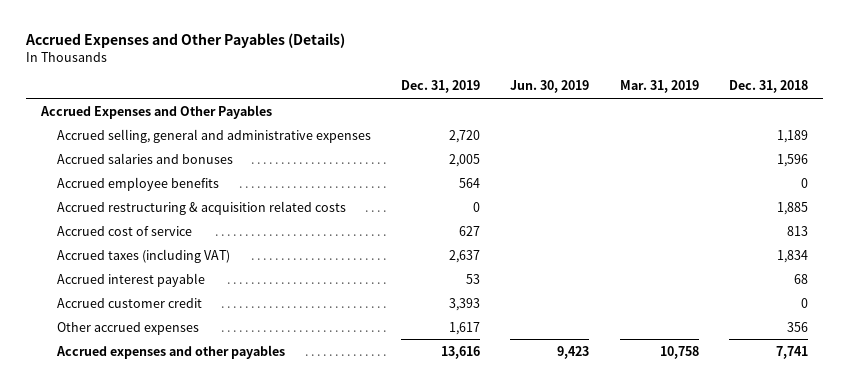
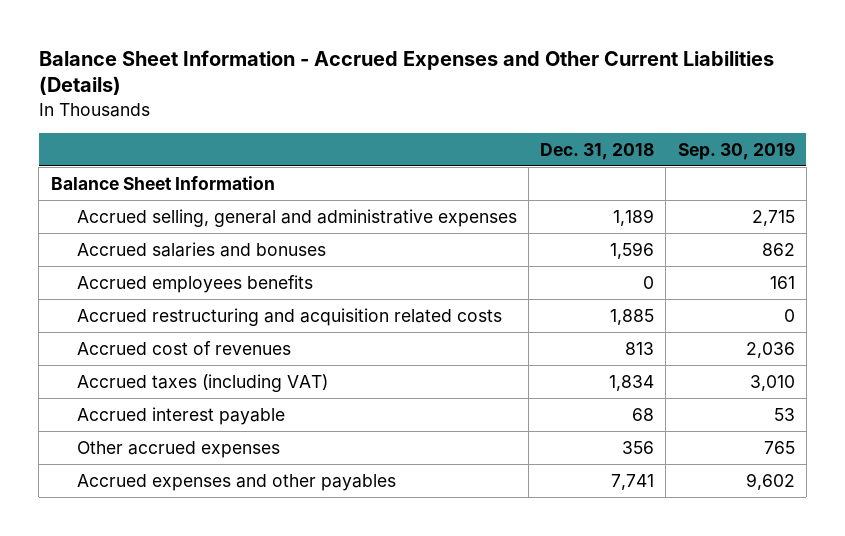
[25,33,346,49] Accrued Expenses and Other Payables (Details) -> [38,49,774,96] Balance Sheet Information - Accrued Expenses and Other Current Liabilities (Details)
[401,80,481,94] Dec. 31, 2019 -> none
[510,80,590,94] Jun. 30, 2019 -> none
[619,80,699,94] Mar. 31, 2019 -> none
none -> [677,141,795,160] Sep. 30, 2019
[40,104,273,119] Accrued Expenses and Other Payables -> none
none -> [50,175,275,190] Balance Sheet Information
[57,176,220,191] Accrued employee benefits -> [76,274,313,293] Accrued employees benefits
[57,200,347,215] Accrued restructuring & acquisition related costs -> [76,307,502,326] Accrued restructuring and acquisition related costs
[57,225,193,236] Accrued cost of service -> [76,340,291,355] Accrued cost of revenues
[57,297,203,308] Accrued customer credit -> none

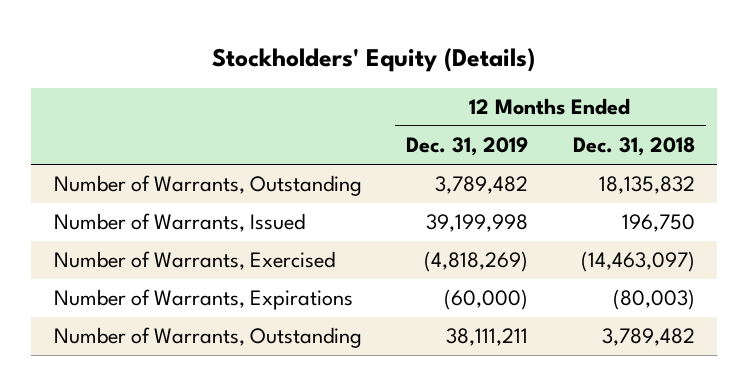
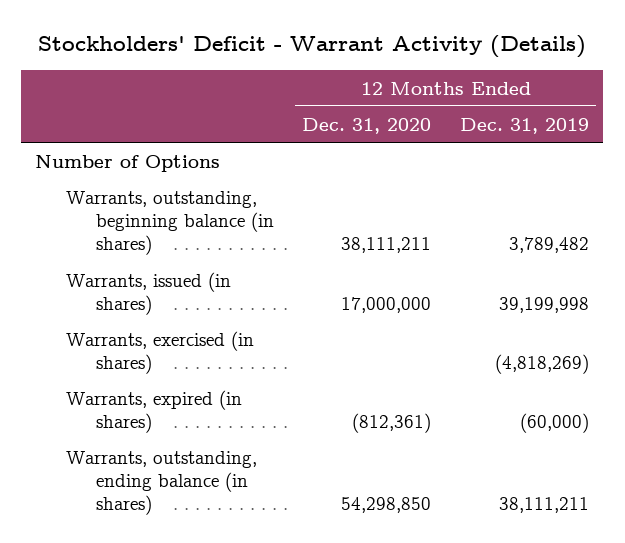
[212,47,536,72] Stockholders' Equity (Details) -> [38,34,587,58] Stockholders' Deficit - Warrant Activity (Details)
[572,137,695,157] Dec. 31, 2018 -> none
none -> [302,117,432,134] Dec. 31, 2020
none -> [35,154,221,172] Number of Options
[53,175,362,197] Number of Warrants, Outstanding -> [65,190,274,256] Warrants, outstanding, beginning balance (in shares)
[53,213,305,233] Number of Warrants, Issued -> [65,271,231,315] Warrants, issued (in shares)
[53,251,335,271] Number of Warrants, Exercised -> [65,330,254,374] Warrants, exercised (in shares)
[53,289,353,311] Number of Warrants, Expirations -> [65,389,242,433] Warrants, expired (in shares)
[53,327,362,349] Number of Warrants, Outstanding -> [65,450,257,516] Warrants, outstanding, ending balance (in shares)

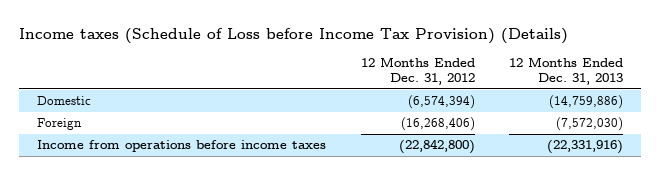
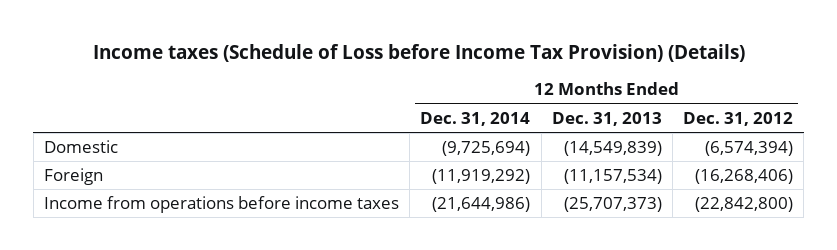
none -> [420,111,531,126] Dec. 31, 2014
[549,95,624,110] (14,759,886) -> [563,141,662,157] (14,549,839)
[556,117,624,132] (7,572,030) -> [563,169,662,185] (11,157,534)
[547,140,624,155] (22,331,916) -> [563,197,662,213] (25,707,373)

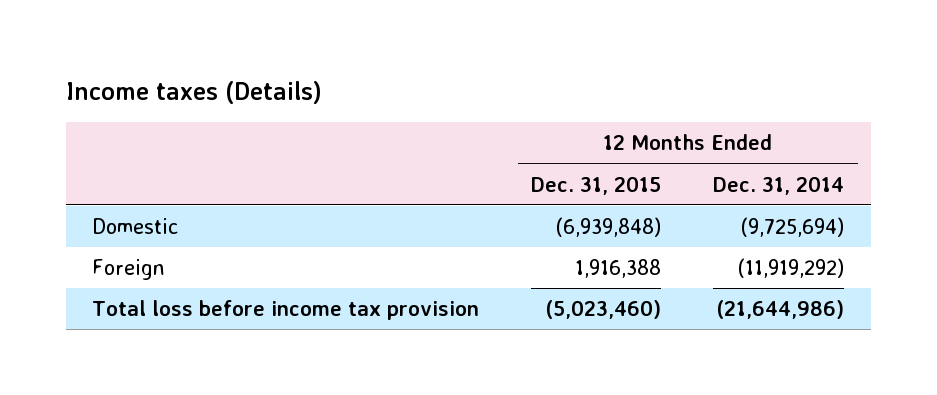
[92,44,745,63] Income taxes (Schedule of Loss before Income Tax Provision) (Details) -> [65,81,322,105] Income taxes (Details)
[551,111,662,126] Dec. 31, 2013 -> none
[683,111,794,126] Dec. 31, 2012 -> none
none -> [531,175,662,195] Dec. 31, 2015
[44,196,400,214] Income from operations before income taxes -> [92,300,480,321] Total loss before income tax provision

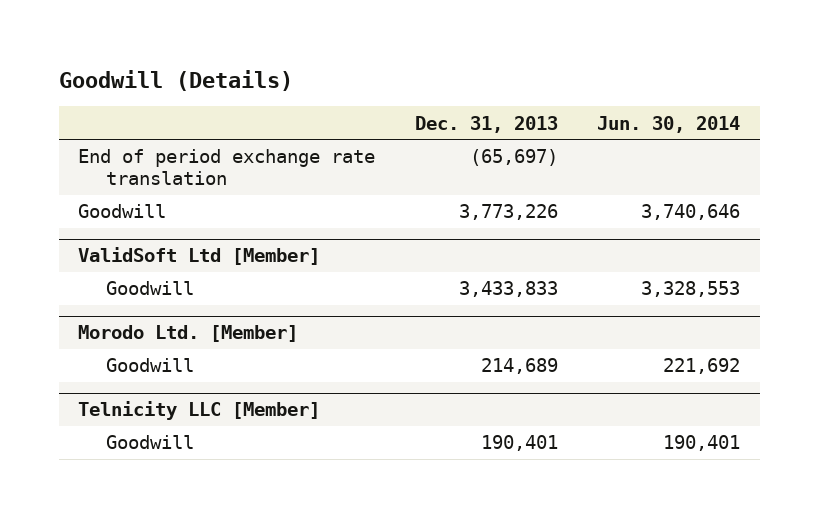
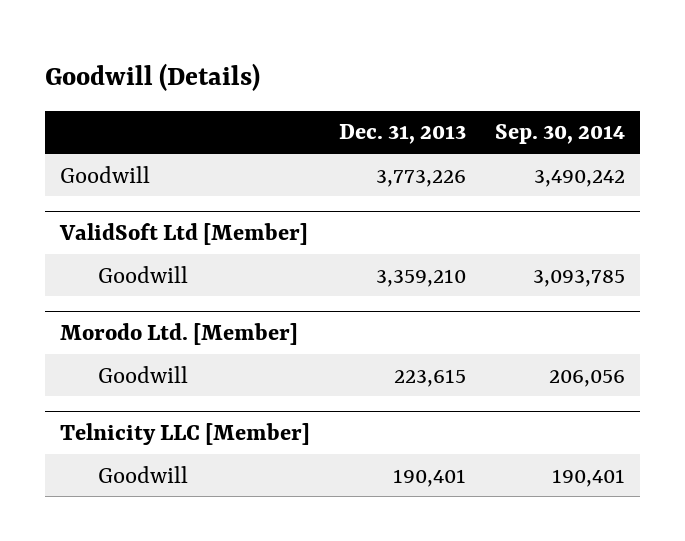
[597,115,741,133] Jun. 30, 2014 -> none
none -> [495,124,626,145] Sep. 30, 2014
[78,149,376,186] End of period exchange rate translation -> none
[458,281,558,298] 3,433,833 -> [375,268,466,287] 3,359,210
[480,358,558,375] 214,689 -> [393,368,466,387] 223,615

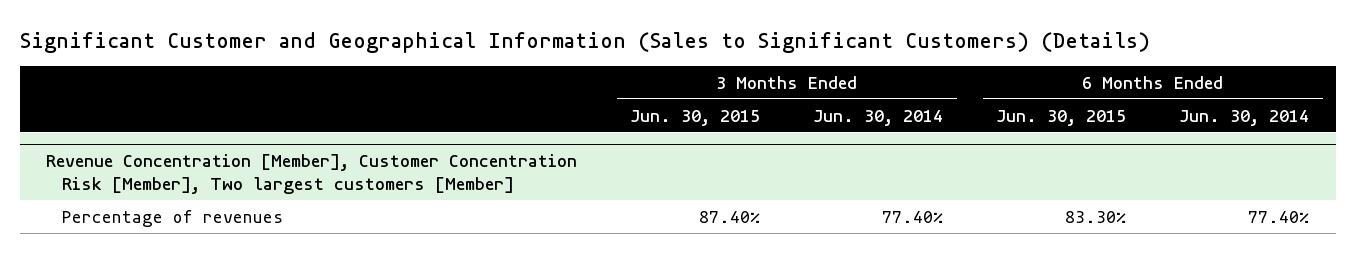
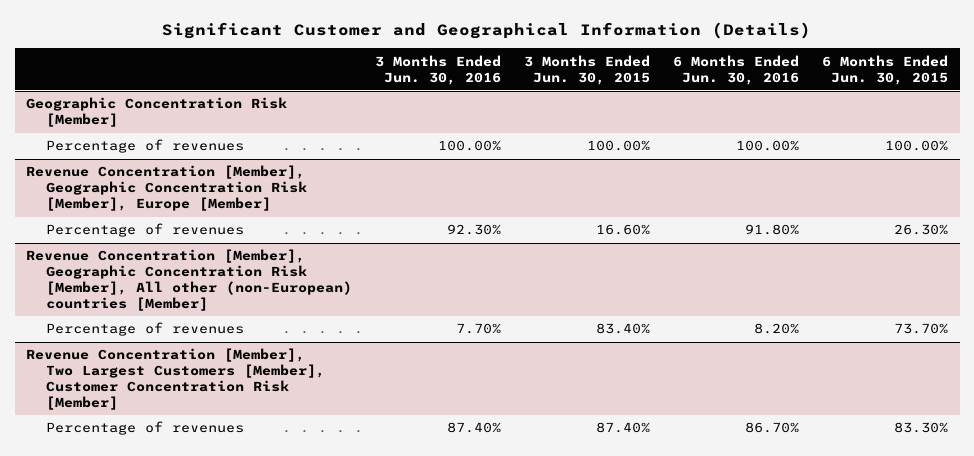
[19,31,1150,53] Significant Customer and Geographical Information (Sales to Significant Customers) (Details) -> [162,22,812,40] Significant Customer and Geographical Information (Details)
[813,109,944,126] Jun. 30, 2014 -> none
[1179,109,1310,126] Jun. 30, 2014 -> none
none -> [374,54,501,85] 3 Months Ended Jun. 30, 2016
none -> [673,54,800,85] 6 Months Ended Jun. 30, 2016
none -> [26,97,288,128] Geographic Concentration Risk [Member]
none -> [45,139,244,154] Percentage of revenues
none -> [26,165,307,212] Revenue Concentration [Member], Geographic Concentration Risk [Member], Europe [Member]
none -> [45,223,244,238] Percentage of revenues
none -> [26,249,352,312] Revenue Concentration [Member], Geographic Concentration Risk [Member], All other (non-European) countries [Member]
none -> [45,322,244,337] Percentage of revenues
[46,154,578,194] Revenue Concentration [Member], Customer Concentration Risk [Member], Two largest customers [Member] -> [26,348,325,411] Revenue Concentration [Member], Two Largest Customers [Member], Customer Concentration Risk [Member]

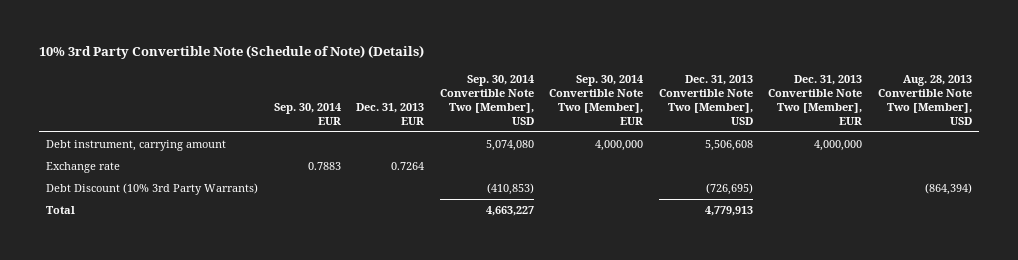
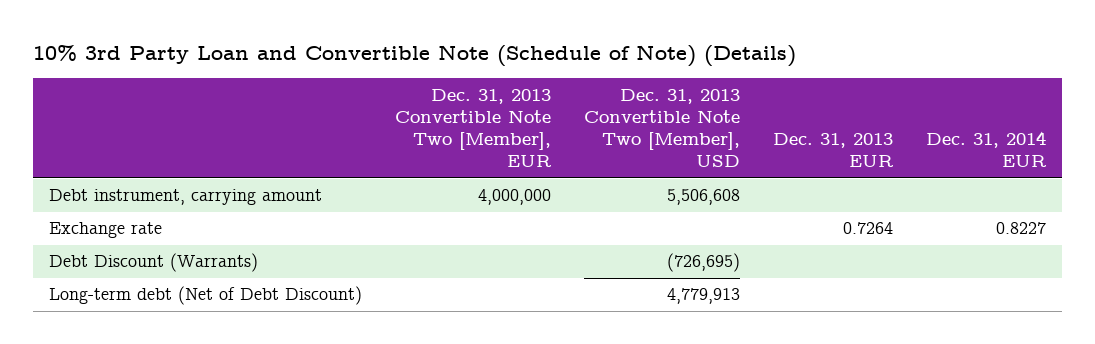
[38,45,424,60] 10% 3rd Party Convertible Note (Schedule of Note) (Details) -> [32,45,796,68] 10% 3rd Party Loan and Convertible Note (Schedule of Note) (Details)
[273,102,341,125] Sep. 30, 2014 EUR -> none
[439,74,534,125] Sep. 30, 2014 Convertible Note Two [Member], USD -> none
[549,74,644,125] Sep. 30, 2014 Convertible Note Two [Member], EUR -> none
[877,74,972,125] Aug. 28, 2013 Convertible Note Two [Member], USD -> none
none -> [925,131,1047,168] Dec. 31, 2014 EUR
[46,183,259,196] Debt Discount (10% 3rd Party Warrants) -> [49,253,259,273] Debt Discount (Warrants)
[46,206,76,215] Total -> [49,286,363,306] Long-term debt (Net of Debt Discount)

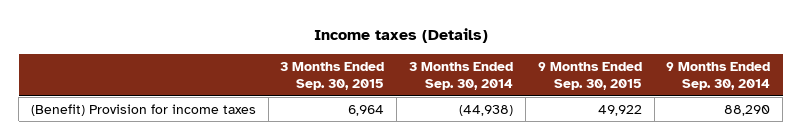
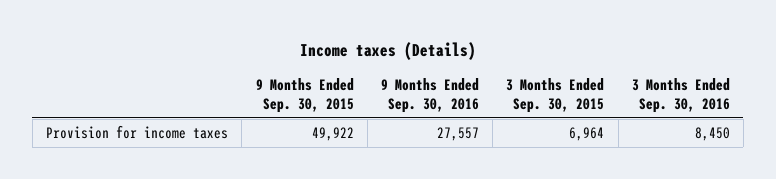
[409,61,514,91] 3 Months Ended Sep. 30, 2014 -> none
[666,61,771,91] 9 Months Ended Sep. 30, 2014 -> none
none -> [380,78,479,114] 9 Months Ended Sep. 30, 2016
none -> [631,78,730,114] 3 Months Ended Sep. 30, 2016
[30,103,256,116] (Benefit) Provision for income taxes -> [46,125,229,140] Provision for income taxes

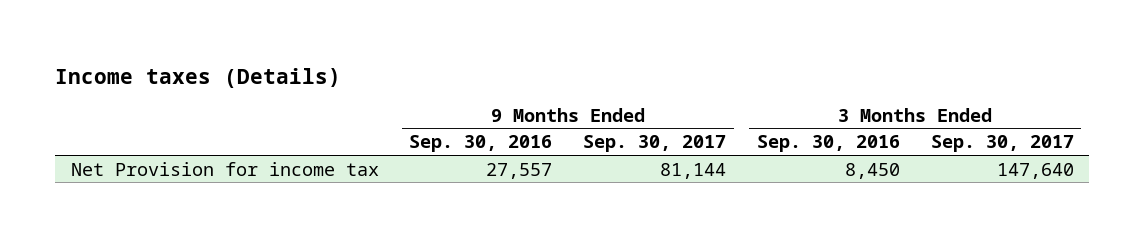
[255,78,354,114] 9 Months Ended Sep. 30, 2015 -> none
[506,78,605,114] 3 Months Ended Sep. 30, 2015 -> none
none -> [583,135,727,153] Sep. 30, 2017
none -> [930,135,1074,153] Sep. 30, 2017
[46,125,229,140] Provision for income taxes -> [70,161,379,176] Net Provision for income tax

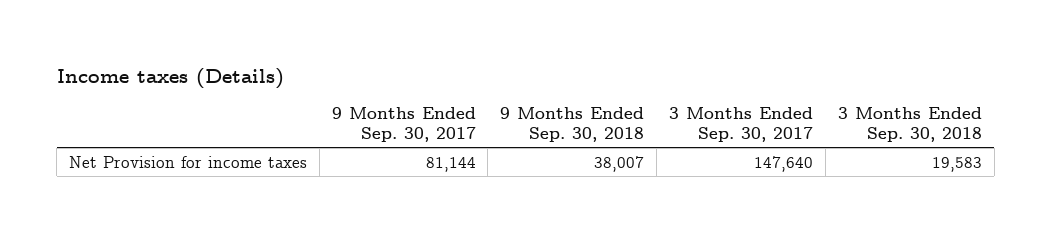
[409,135,553,153] Sep. 30, 2016 -> none
[756,135,900,153] Sep. 30, 2016 -> none
none -> [500,107,645,143] 9 Months Ended Sep. 30, 2018
none -> [837,107,982,143] 3 Months Ended Sep. 30, 2018
[70,161,379,176] Net Provision for income tax -> [68,155,307,168] Net Provision for income taxes

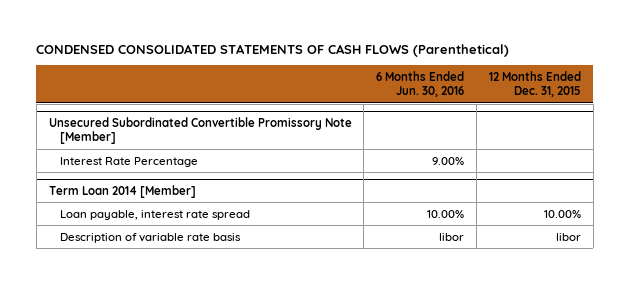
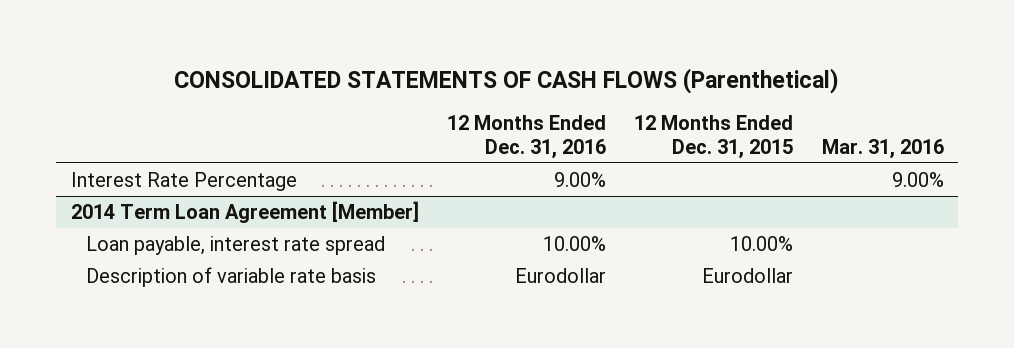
[36,43,510,57] CONDENSED CONSOLIDATED STATEMENTS OF CASH FLOWS (Parenthetical) -> [174,67,840,94] CONSOLIDATED STATEMENTS OF CASH FLOWS (Parenthetical)
[376,70,465,98] 6 Months Ended Jun. 30, 2016 -> none
none -> [446,115,606,159] 12 Months Ended Dec. 31, 2016
none -> [821,138,944,159] Mar. 31, 2016
[48,116,352,145] Unsecured Subordinated Convertible Promissory Note [Member] -> none
[48,184,196,198] Term Loan 2014 [Member] -> [70,200,419,223] 2014 Term Loan Agreement [Member]
[556,232,582,241] libor -> [702,267,794,283] Eurodollar

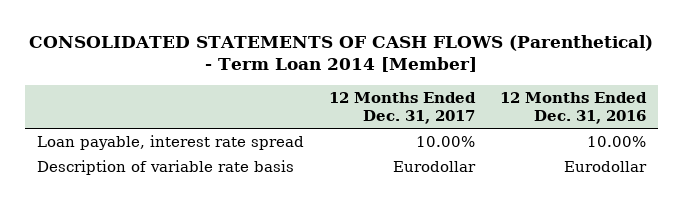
[174,67,840,94] CONSOLIDATED STATEMENTS OF CASH FLOWS (Parenthetical) -> [29,34,654,73] CONSOLIDATED STATEMENTS OF CASH FLOWS (Parenthetical) - Term Loan 2014 [Member]
[634,115,794,159] 12 Months Ended Dec. 31, 2015 -> none
[821,138,944,159] Mar. 31, 2016 -> none
none -> [328,92,476,124] 12 Months Ended Dec. 31, 2017
[70,171,297,191] Interest Rate Percentage -> none
[70,200,419,223] 2014 Term Loan Agreement [Member] -> none

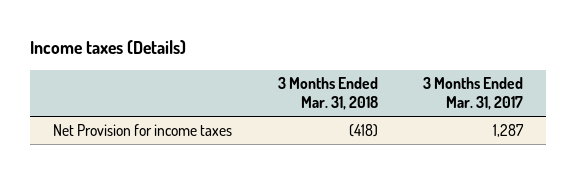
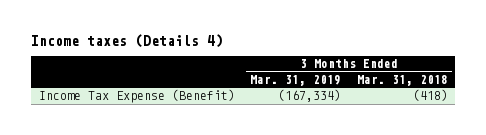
[30,40,187,55] Income taxes (Details) -> [30,34,223,49] Income taxes (Details 4)
[423,76,524,111] 3 Months Ended Mar. 31, 2017 -> none
none -> [250,75,342,87] Mar. 31, 2019
[53,124,233,137] Net Provision for income taxes -> [38,89,235,104] Income Tax Expense (Benefit)

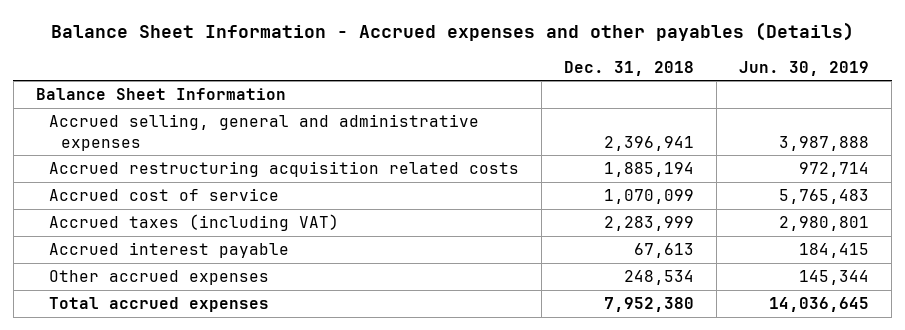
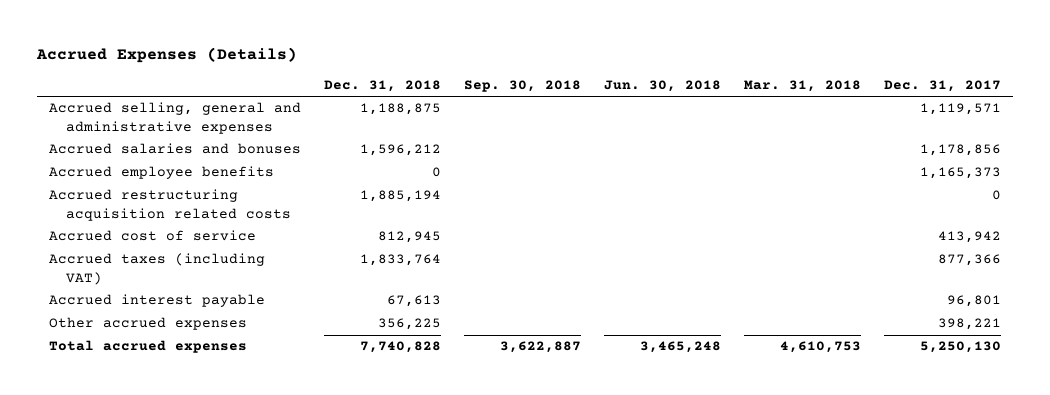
[50,21,854,41] Balance Sheet Information - Accrued expenses and other payables (Details) -> [36,47,298,64] Accrued Expenses (Details)
[739,60,870,76] Jun. 30, 2019 -> none
none -> [463,80,581,93] Sep. 30, 2018
none -> [604,80,722,93] Jun. 30, 2018
none -> [744,80,862,93] Mar. 31, 2018
none -> [884,80,1002,93] Dec. 31, 2017
[35,88,286,101] Balance Sheet Information -> none
[603,135,694,151] 2,396,941 -> [359,103,441,116] 1,188,875
none -> [48,143,301,155] Accrued salaries and bonuses
none -> [48,166,274,180] Accrued employee benefits
[603,189,694,205] 1,070,099 -> [377,231,441,244] 812,945
[603,216,694,232] 2,283,999 -> [359,254,441,267] 1,833,764
[623,270,694,286] 248,534 -> [377,318,441,331] 356,225
[603,297,694,313] 7,952,380 -> [359,341,441,354] 7,740,828

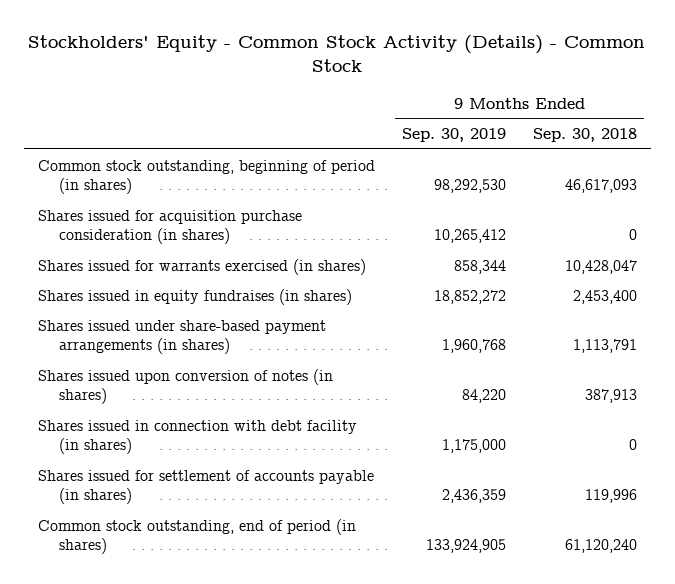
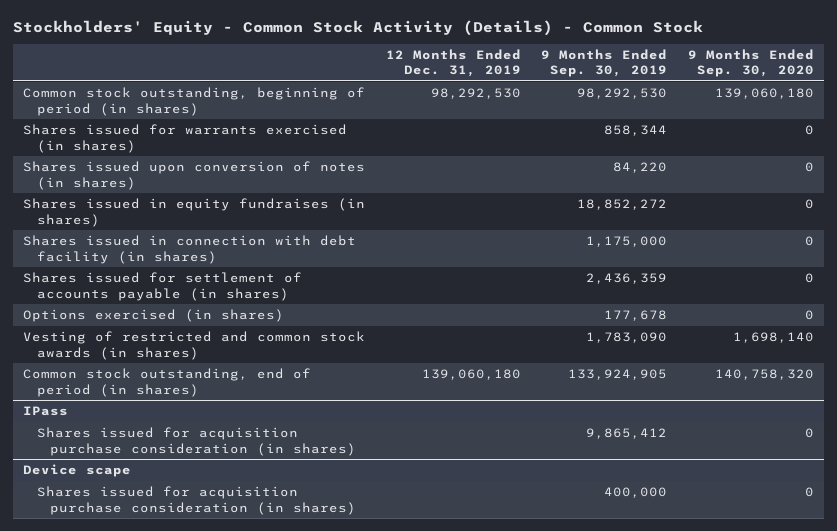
[533,127,638,142] Sep. 30, 2018 -> none
none -> [385,48,521,78] 12 Months Ended Dec. 31, 2019
none -> [687,48,814,78] 9 Months Ended Sep. 30, 2020
[37,209,302,244] Shares issued for acquisition purchase consideration (in shares) -> none
[37,319,326,354] Shares issued under share-based payment arrangements (in shares) -> none
[37,288,352,305] Shares issued in equity fundraises (in shares) -> [23,198,366,227] Shares issued in equity fundraises (in shares)
none -> [23,309,285,323] Options exercised (in shares)
none -> [23,331,366,360] Vesting of restricted and common stock awards (in shares)
none -> [23,406,69,417] IPass
none -> [36,427,357,456] Shares issued for acquisition purchase consideration (in shares)
none -> [23,464,132,478] Device scape
none -> [36,486,357,515] Shares issued for acquisition purchase consideration (in shares)

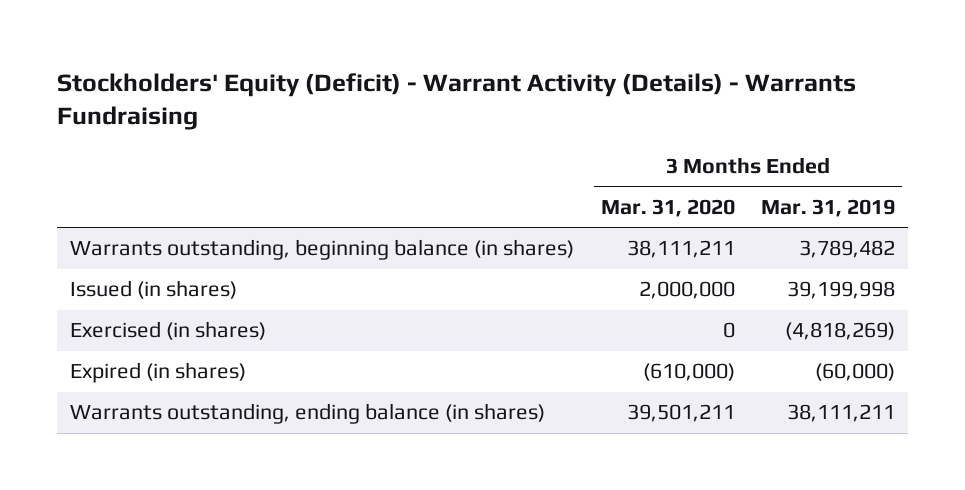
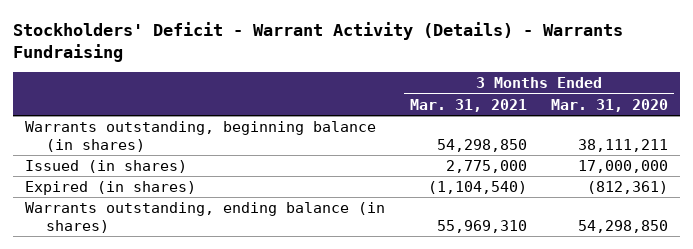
[57,72,857,131] Stockholders' Equity (Deficit) - Warrant Activity (Details) - Warrants Fundraising -> [13,21,624,62] Stockholders' Deficit - Warrant Activity (Details) - Warrants Fundraising
[761,198,896,217] Mar. 31, 2019 -> none
none -> [409,98,527,112] Mar. 31, 2021
[70,321,267,341] Exercised (in shares) -> none
[638,281,735,300] 2,000,000 -> [577,159,668,173] 17,000,000
[642,363,735,382] (610,000) -> [586,180,668,194] (812,361)
[626,404,735,423] 39,501,211 -> [577,219,668,233] 54,298,850

